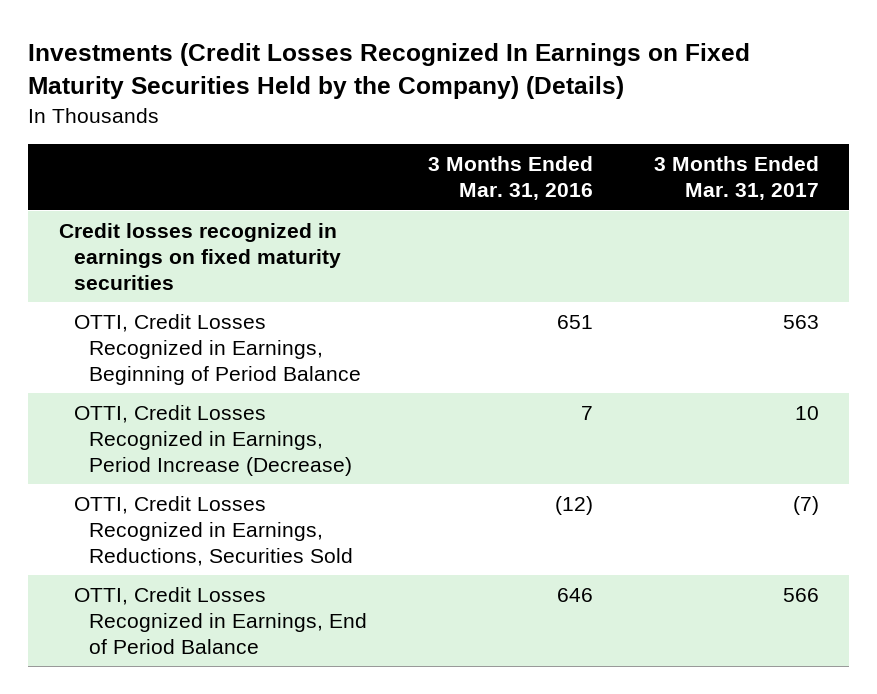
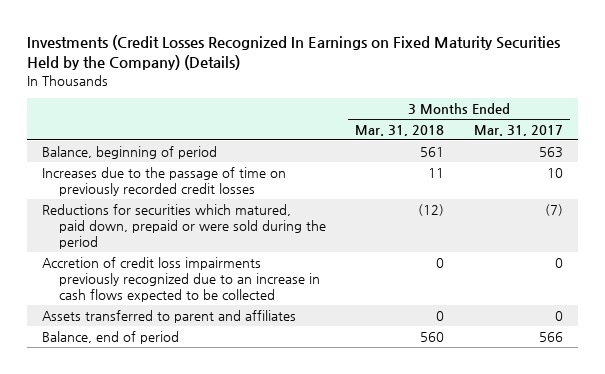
[428,156,594,201] 3 Months Ended Mar. 31, 2016 -> none
none -> [355,125,445,137] Mar. 31, 2018
[58,222,342,291] Credit losses recognized in earnings on fixed maturity securities -> none
[74,313,362,386] OTTI, Credit Losses Recognized in Earnings, Beginning of Period Balance -> [41,146,217,160] Balance, beginning of period
[74,404,353,477] OTTI, Credit Losses Recognized in Earnings, Period Increase (Decrease) -> [41,167,286,197] Increases due to the passage of time on previously recorded credit losses
[74,495,354,567] OTTI, Credit Losses Recognized in Earnings, Reductions, Securities Sold -> [41,204,326,250] Reductions for securities which matured, paid down, prepaid or were sold during the period
none -> [41,257,320,303] Accretion of credit loss impairments previously recognized due to an increase in cash flows expected to be collected
none -> [41,310,296,324] Assets transferred to parent and affiliates
[74,586,368,655] OTTI, Credit Losses Recognized in Earnings, End of Period Balance -> [41,331,179,345] Balance, end of period

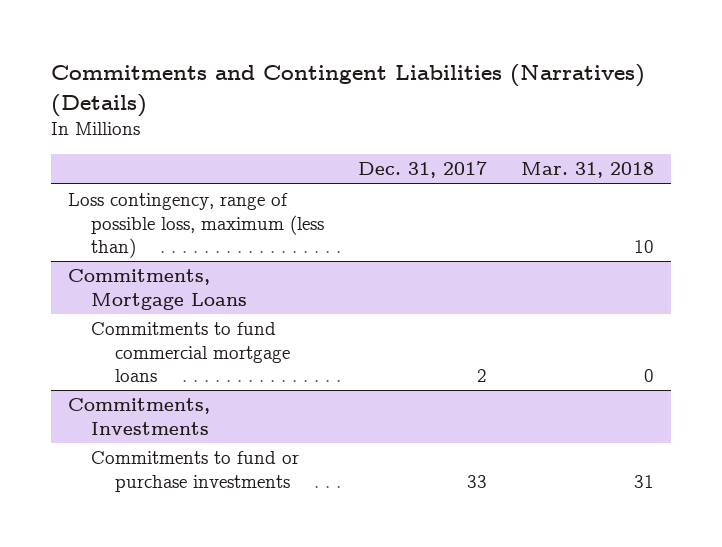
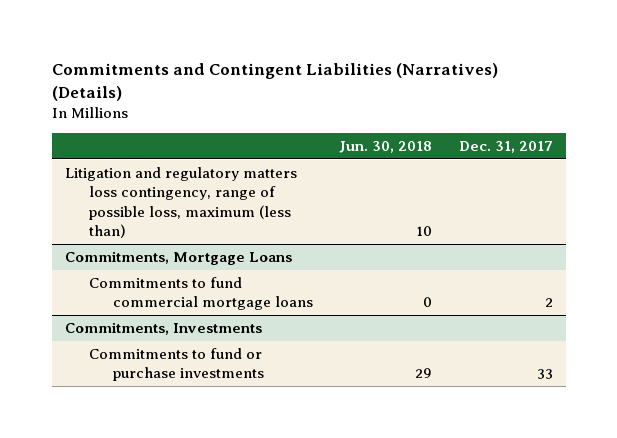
[521,162,655,179] Mar. 31, 2018 -> none
none -> [339,141,433,154] Jun. 30, 2018
[67,193,325,259] Loss contingency, range of possible loss, maximum (less than) -> [64,166,297,239] Litigation and regulatory matters loss contingency, range of possible loss, maximum (less than)

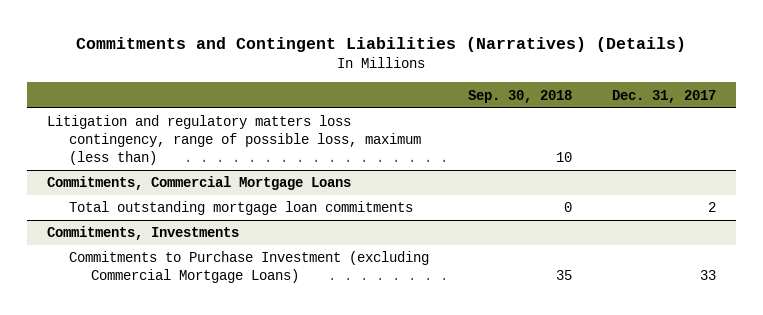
[339,141,433,154] Jun. 30, 2018 -> none
none -> [468,89,573,103] Sep. 30, 2018
[64,250,292,265] Commitments, Mortgage Loans -> [46,176,351,191] Commitments, Commercial Mortgage Loans
[88,276,313,311] Commitments to fund commercial mortgage loans -> [68,201,413,216] Total outstanding mortgage loan commitments
[88,347,264,382] Commitments to fund or purchase investments -> [68,251,429,284] Commitments to Purchase Investment (excluding Commercial Mortgage Loans)

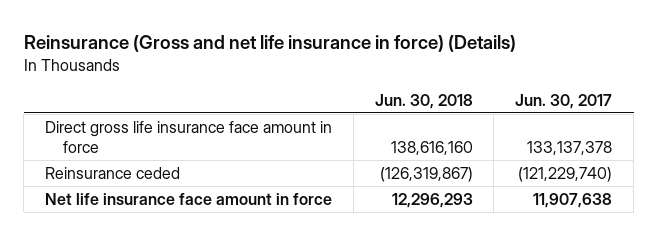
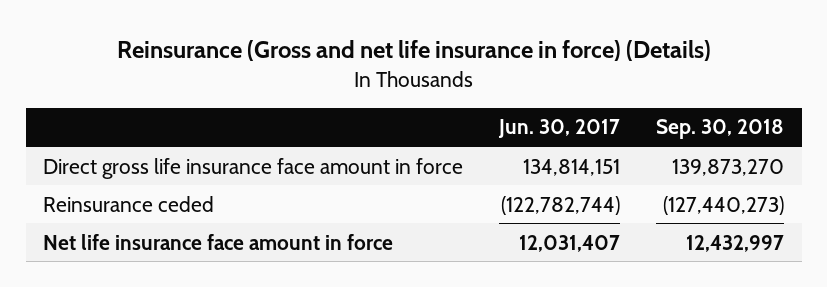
[374,93,473,109] Jun. 30, 2018 -> none
none -> [655,119,784,140] Sep. 30, 2018
[527,140,613,155] 133,137,378 -> [523,158,621,176] 134,814,151
[518,166,613,182] (121,229,740) -> [501,195,621,215] (122,782,744)
[533,192,613,208] 11,907,638 -> [519,234,621,252] 12,031,407

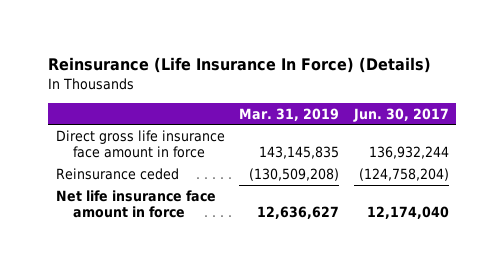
[116,40,711,62] Reinsurance (Gross and net life insurance in force) (Details) -> [48,56,432,73] Reinsurance (Life Insurance In Force) (Details)
[655,119,784,140] Sep. 30, 2018 -> none
none -> [239,107,340,121] Mar. 31, 2019
[523,158,621,176] 134,814,151 -> [368,145,449,159] 136,932,244
[501,195,621,215] (122,782,744) -> [358,167,449,181] (124,758,204)
[519,234,621,252] 12,031,407 -> [366,205,449,219] 12,174,040

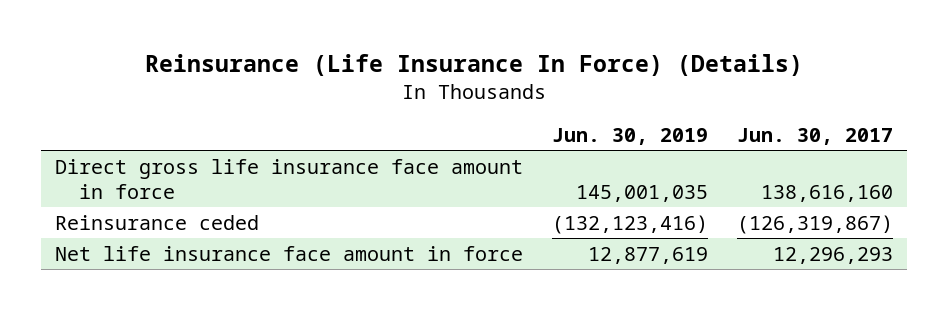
[239,107,340,121] Mar. 31, 2019 -> none
none -> [552,128,709,146] Jun. 30, 2019
[368,145,449,159] 136,932,244 -> [761,185,894,203] 138,616,160
[358,167,449,181] (124,758,204) -> [737,214,894,234] (126,319,867)
[366,205,449,219] 12,174,040 -> [773,246,894,264] 12,296,293

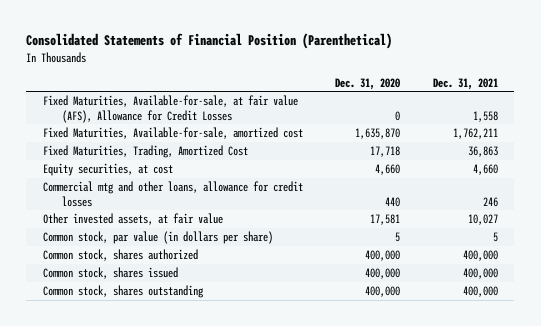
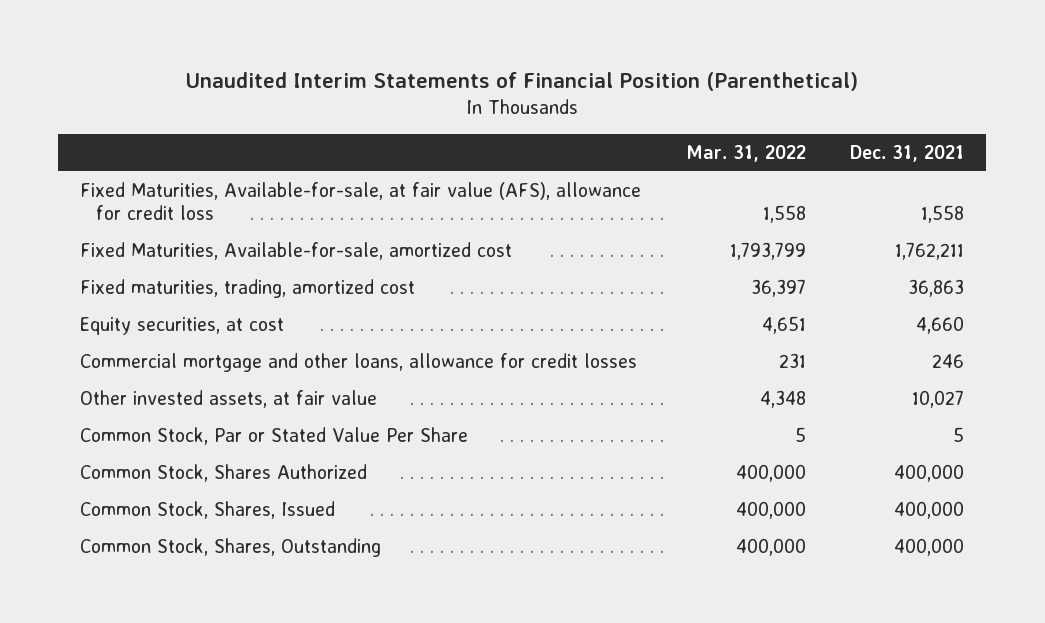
[26,33,393,50] Consolidated Statements of Financial Position (Parenthetical) -> [185,72,859,92] Unaudited Interim Statements of Financial Position (Parenthetical)
[335,77,401,90] Dec. 31, 2020 -> none
none -> [685,144,806,162] Mar. 31, 2022
[42,95,298,123] Fixed Maturities, Available-for-sale, at fair value (AFS), Allowance for Credit Losses -> [80,182,642,221] Fixed Maturities, Available-for-sale, at fair value (AFS), allowance for credit loss
[42,145,248,159] Fixed Maturities, Trading, Amortized Cost -> [80,279,416,299] Fixed maturities, trading, amortized cost
[42,181,303,207] Commercial mtg and other loans, allowance for credit losses -> [80,353,638,373] Commercial mortgage and other loans, allowance for credit losses
[42,231,273,245] Common stock, par value (in dollars per share) -> [80,427,469,446] Common Stock, Par or Stated Value Per Share
[42,249,198,262] Common stock, shares authorized -> [80,464,368,483] Common Stock, Shares Authorized
[42,267,178,280] Common stock, shares issued -> [80,501,336,520] Common Stock, Shares, Issued
[42,285,204,299] Common stock, shares outstanding -> [80,538,382,558] Common Stock, Shares, Outstanding

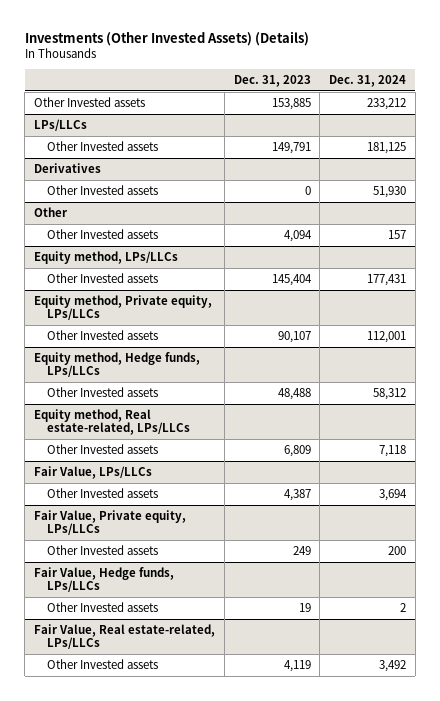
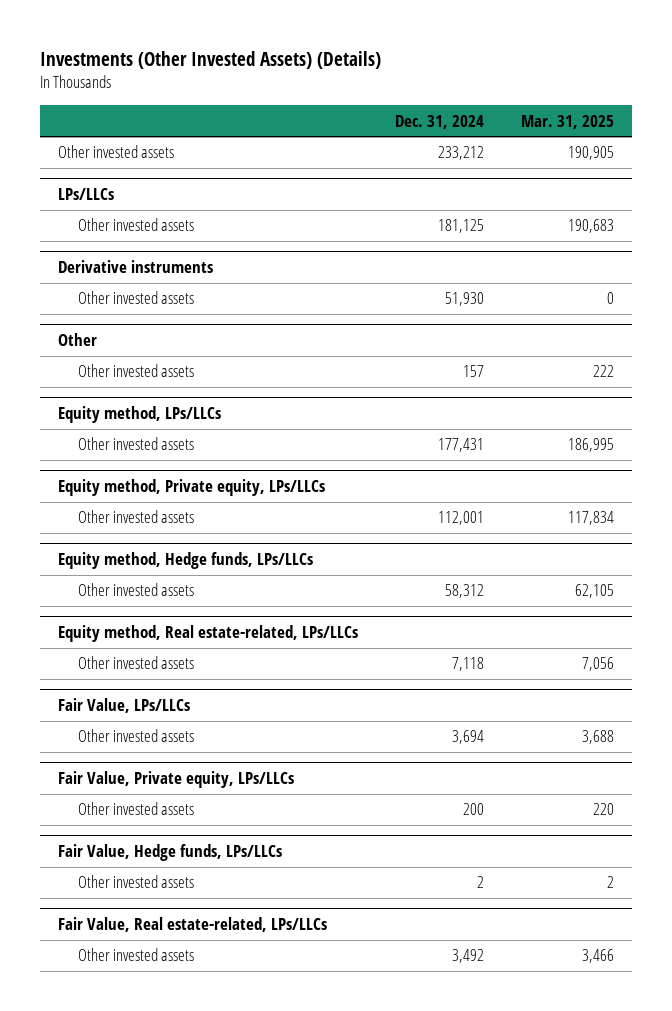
[233,75,311,88] Dec. 31, 2023 -> none
none -> [520,114,614,129] Mar. 31, 2025
[34,96,146,107] Other Invested assets -> [58,145,175,159] Other invested assets
[46,140,158,151] Other Invested assets -> [78,218,195,232] Other invested assets
[34,162,102,173] Derivatives -> [58,260,214,274] Derivative instruments
[46,184,158,195] Other Invested assets -> [78,291,195,305] Other invested assets
[46,228,158,239] Other Invested assets -> [78,364,195,378] Other invested assets
[46,272,158,283] Other Invested assets -> [78,437,195,451] Other invested assets
[46,329,158,340] Other Invested assets -> [78,510,195,524] Other invested assets
[46,386,158,397] Other Invested assets -> [78,583,195,597] Other invested assets
[46,443,158,454] Other Invested assets -> [78,656,195,670] Other invested assets
[46,487,158,498] Other Invested assets -> [78,729,195,743] Other invested assets
[46,544,158,555] Other Invested assets -> [78,802,195,816] Other invested assets
[46,601,158,612] Other Invested assets -> [78,875,195,889] Other invested assets
[46,658,158,669] Other Invested assets -> [78,948,195,962] Other invested assets

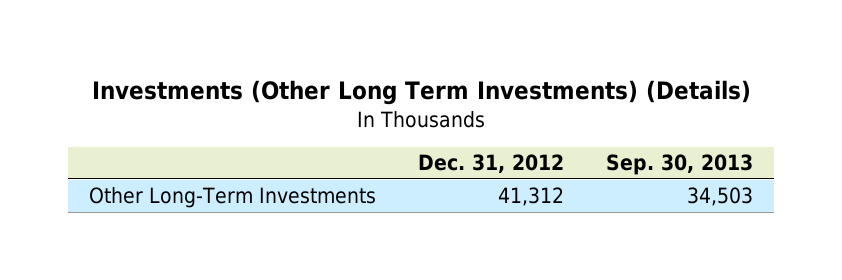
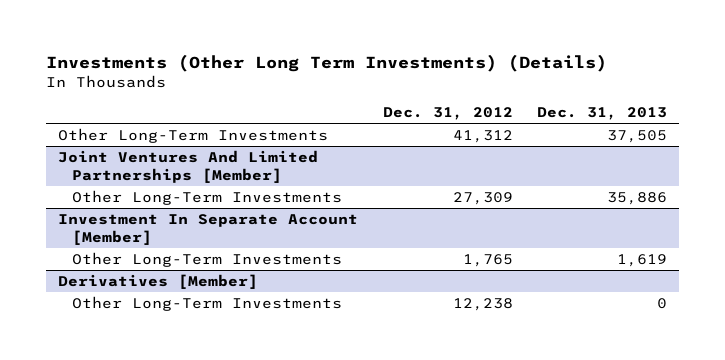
[605,154,753,176] Sep. 30, 2013 -> none
none -> [537,107,668,121] Dec. 31, 2013
none -> [58,150,319,184] Joint Ventures And Limited Partnerships [Member]
none -> [72,190,343,206] Other Long-Term Investments
none -> [58,214,359,246] Investment In Separate Account [Member]
none -> [72,252,343,268] Other Long-Term Investments
none -> [58,274,259,290] Derivatives [Member]
none -> [72,296,343,312] Other Long-Term Investments

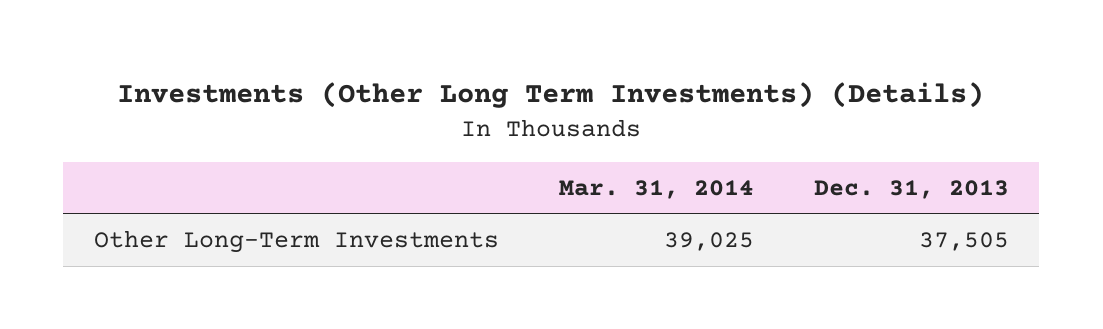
[382,107,513,121] Dec. 31, 2012 -> none
none -> [558,179,754,199] Mar. 31, 2014
[58,150,319,184] Joint Ventures And Limited Partnerships [Member] -> none
[72,190,343,206] Other Long-Term Investments -> none
[58,214,359,246] Investment In Separate Account [Member] -> none
[72,252,343,268] Other Long-Term Investments -> none
[58,274,259,290] Derivatives [Member] -> none
[72,296,343,312] Other Long-Term Investments -> none

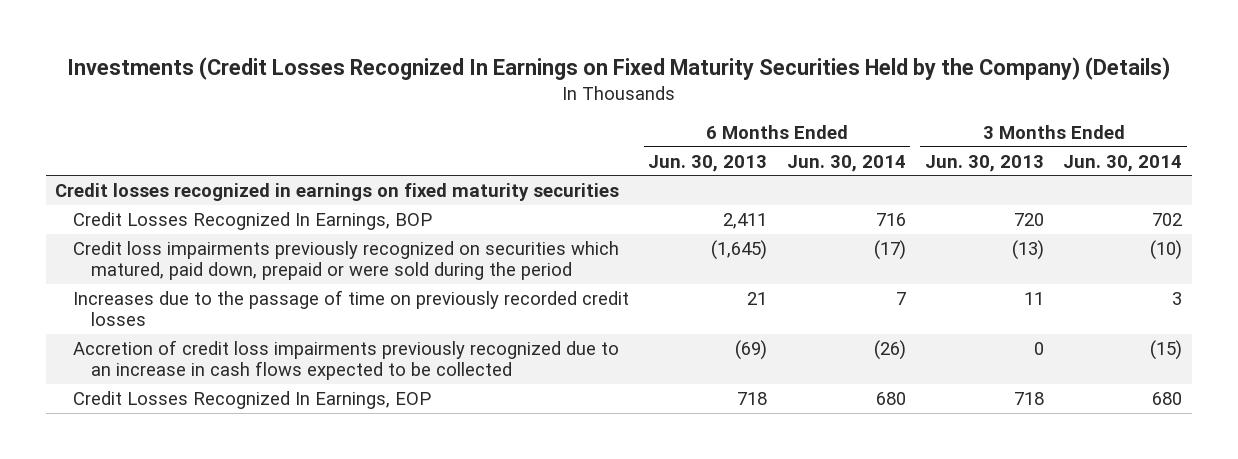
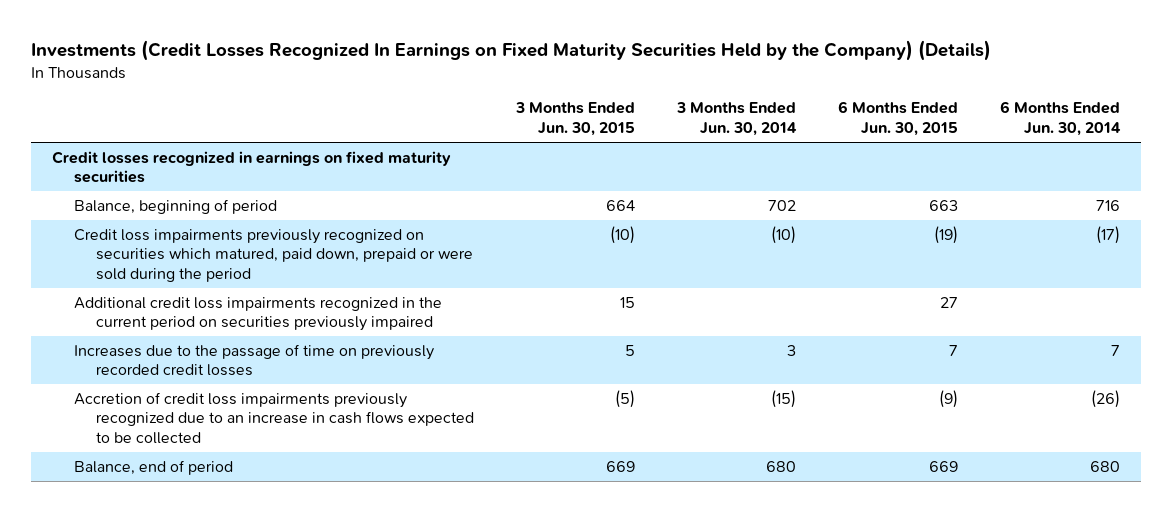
[648,154,768,172] Jun. 30, 2013 -> none
[924,154,1044,172] Jun. 30, 2013 -> none
none -> [515,102,636,136] 3 Months Ended Jun. 30, 2015
none -> [838,101,959,136] 6 Months Ended Jun. 30, 2015
[73,211,433,230] Credit Losses Recognized In Earnings, BOP -> [74,198,278,214] Balance, beginning of period
none -> [74,296,443,332] Additional credit loss impairments recognized in the current period on securities previously impaired
[73,390,432,409] Credit Losses Recognized In Earnings, EOP -> [74,459,234,475] Balance, end of period

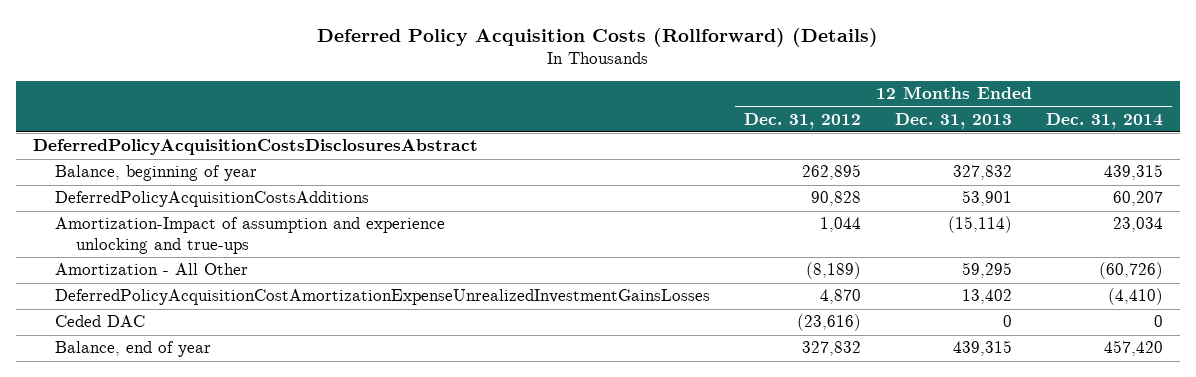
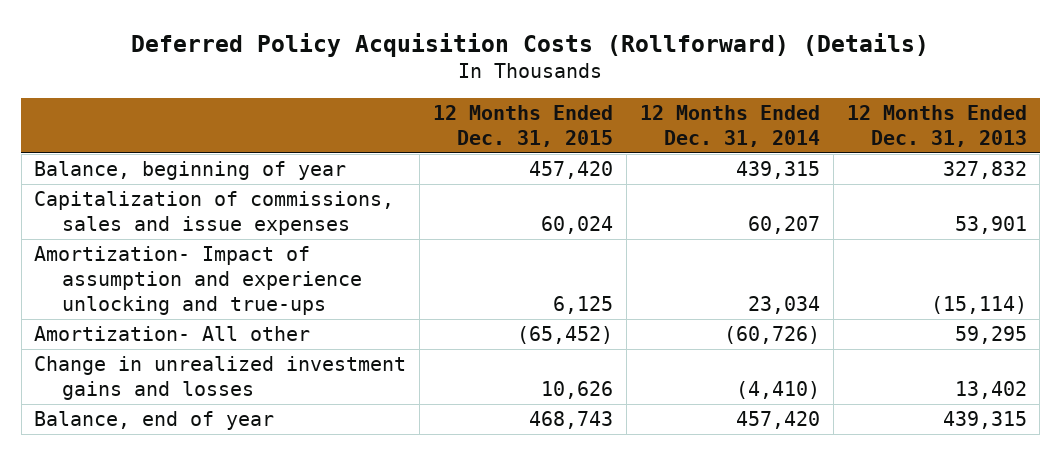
[743,112,861,129] Dec. 31, 2012 -> none
none -> [433,105,614,147] 12 Months Ended Dec. 31, 2015
[33,139,479,156] DeferredPolicyAcquisitionCostsDisclosuresAbstract -> none
[54,315,145,328] Ceded DAC -> none
[54,191,369,208] DeferredPolicyAcquisitionCostsAdditions -> [34,191,395,235] Capitalization of commissions, sales and issue expenses
[54,217,445,254] Amortization-Impact of assumption and experience unlocking and true-ups -> [34,246,363,315] Amortization- Impact of assumption and experience unlocking and true-ups
[54,263,248,276] Amortization - All Other -> [34,326,311,342] Amortization- All other
[54,289,710,306] DeferredPolicyAcquisitionCostAmortizationExpenseUnrealizedInvestmentGainsLosses -> [34,356,407,400] Change in unrealized investment gains and losses

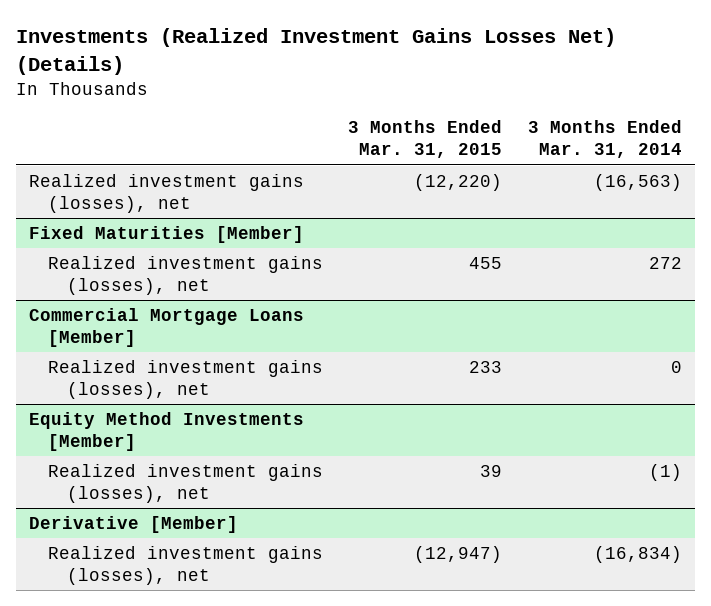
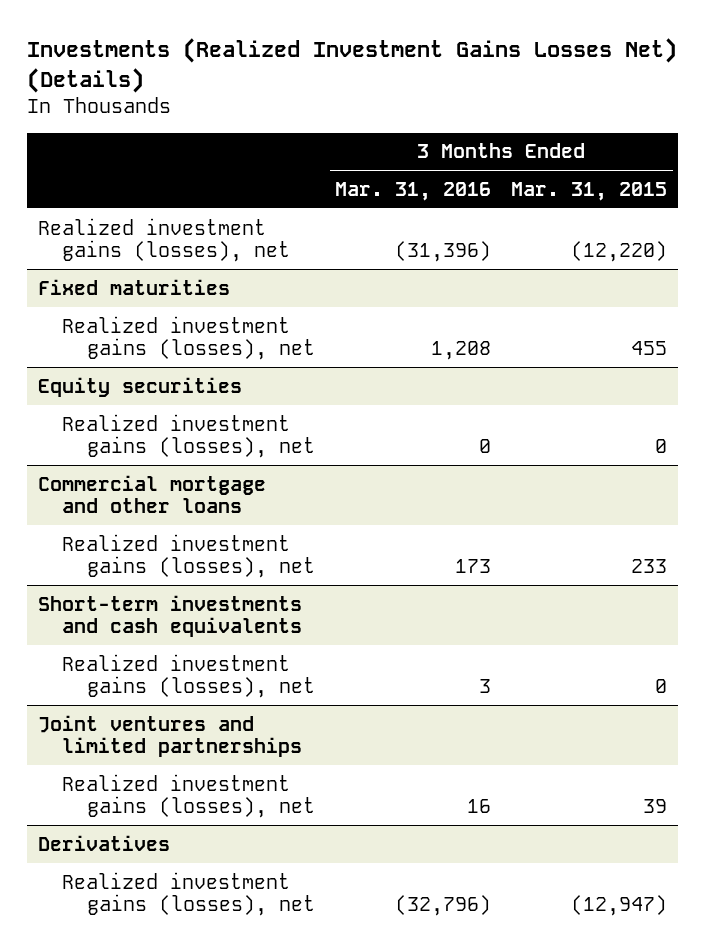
[527,120,682,159] 3 Months Ended Mar. 31, 2014 -> none
none -> [335,181,492,201] Mar. 31, 2016
[28,225,304,243] Fixed Maturities [Member] -> [37,278,230,295] Fixed maturities
none -> [37,376,242,397] Equity securities
none -> [62,413,315,459] Realized investment gains (losses), net
[28,307,304,347] Commercial Mortgage Loans [Member] -> [37,474,266,514] Commercial mortgage and other loans
none -> [37,594,303,638] Short-term investments and cash equivalents
none -> [62,653,315,699] Realized investment gains (losses), net
[28,411,304,451] Equity Method Investments [Member] -> [37,714,303,758] Joint ventures and limited partnerships
[28,515,238,533] Derivative [Member] -> [37,834,170,851] Derivatives

